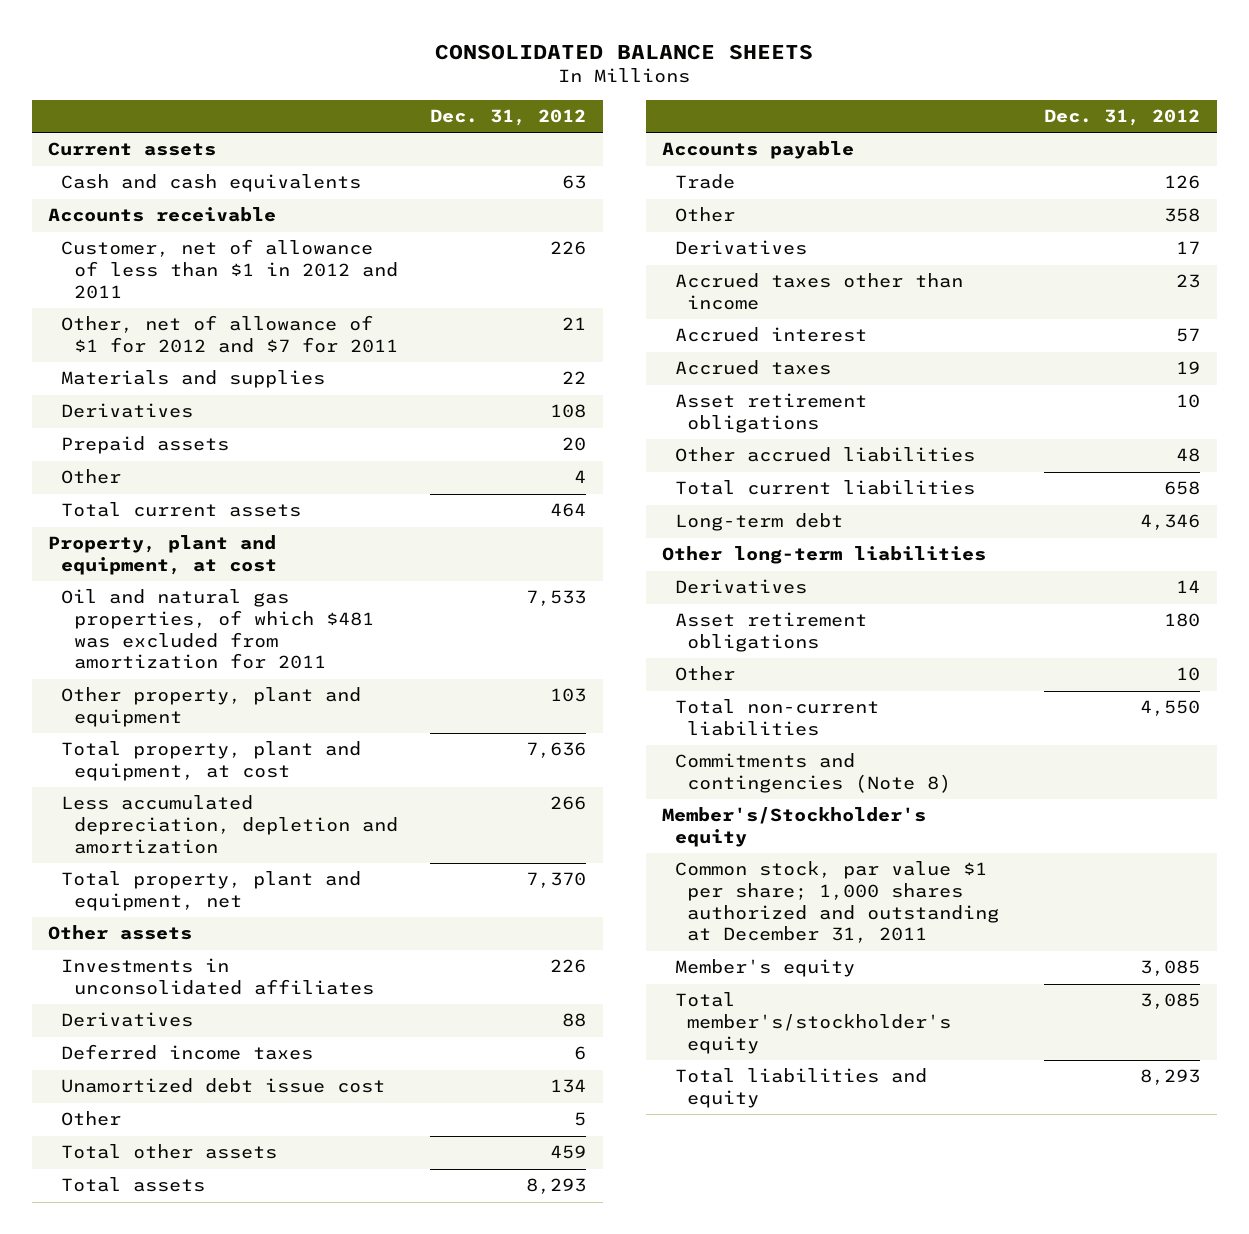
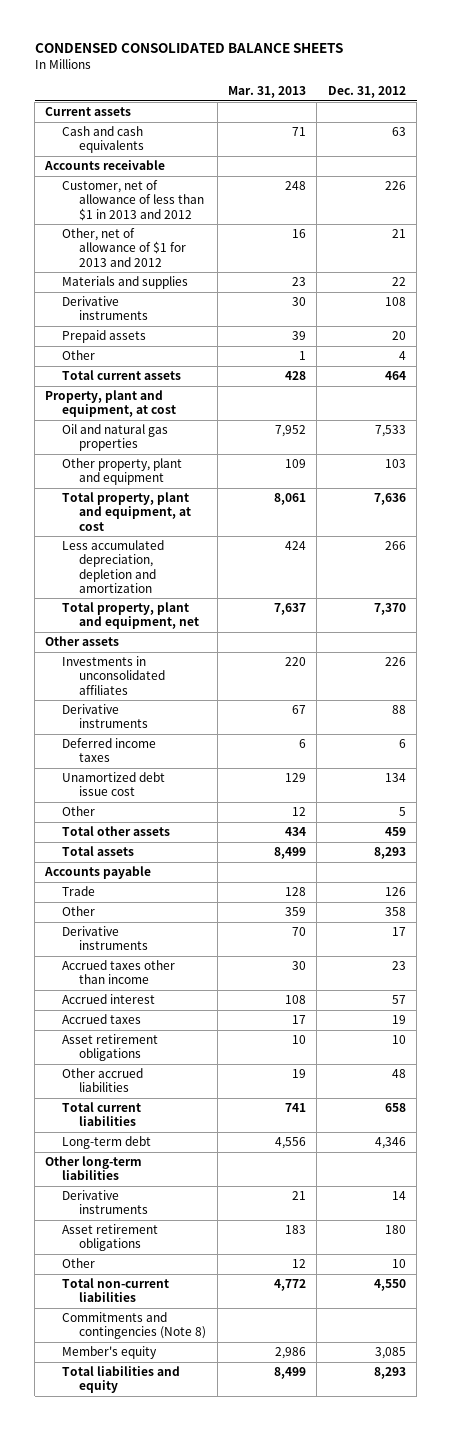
[435,44,814,61] CONSOLIDATED BALANCE SHEETS -> [34,42,343,53] CONDENSED CONSOLIDATED BALANCE SHEETS
none -> [228,86,307,99] Mar. 31, 2013
[60,239,398,299] Customer, net of allowance of less than $1 in 2012 and 2011 -> [62,180,205,221] Customer, net of allowance of less than $1 in 2013 and 2012
[60,315,398,354] Other, net of allowance of $1 for 2012 and $7 for 2011 -> [62,228,187,267] Other, net of allowance of $1 for 2013 and 2012
[60,403,193,419] Derivatives -> [62,296,149,321] Derivative instruments
[60,589,374,670] Oil and natural gas properties, of which $481 was excluded from amortization for 2011 -> [62,424,169,452] Oil and natural gas properties
[60,1012,193,1028] Derivatives -> [62,704,149,729] Derivative instruments
[674,240,807,256] Derivatives -> [62,926,149,951] Derivative instruments
[674,579,807,595] Derivatives -> [62,1190,149,1215] Derivative instruments
[662,807,927,848] Member's/Stockholder's equity -> none
[674,861,1000,944] Common stock, par value $1 per share; 1,000 shares authorized and outstanding at December 31, 2011 -> none
[674,992,952,1054] Total member's/stockholder's equity -> none

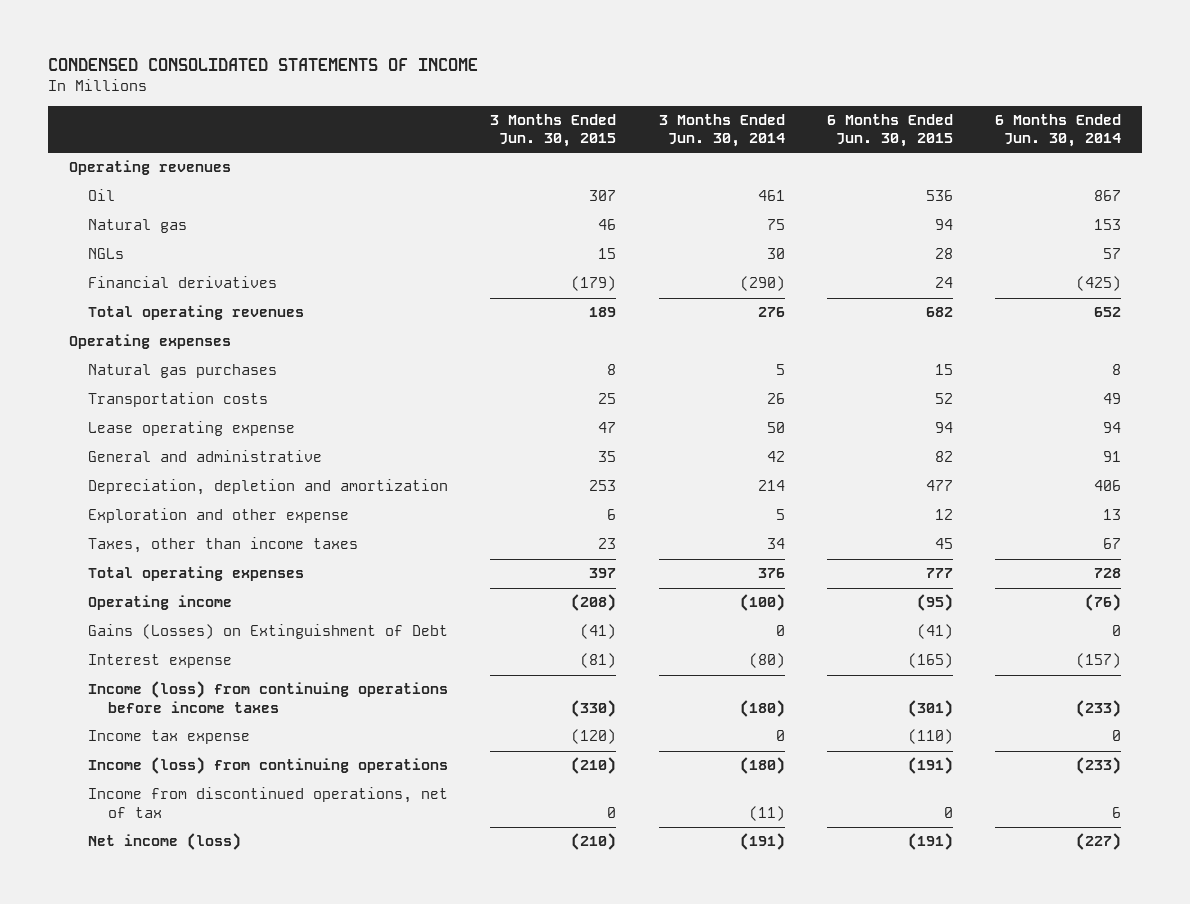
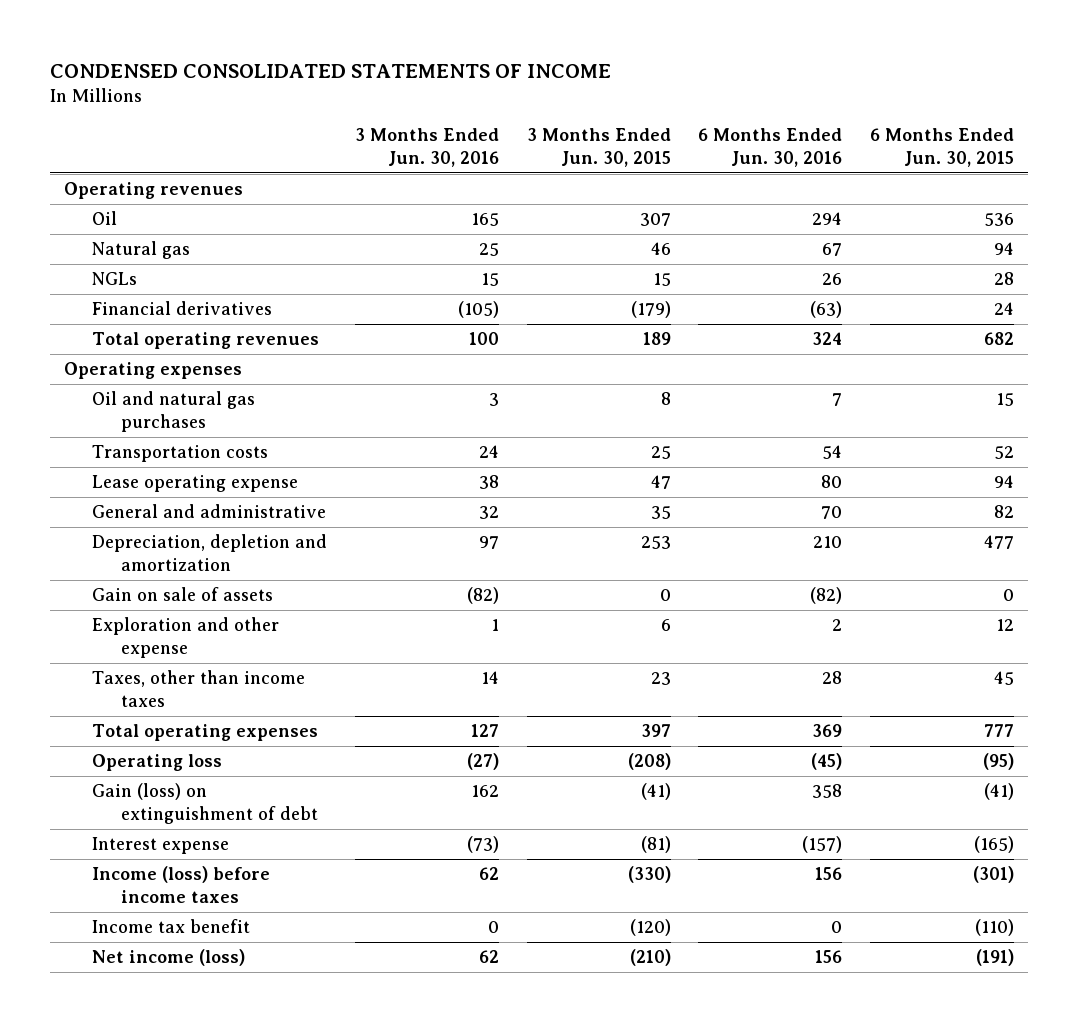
[658,114,785,148] 3 Months Ended Jun. 30, 2014 -> none
[994,114,1121,148] 6 Months Ended Jun. 30, 2014 -> none
none -> [355,128,500,167] 3 Months Ended Jun. 30, 2016
none -> [698,128,843,167] 6 Months Ended Jun. 30, 2016
[88,364,278,379] Natural gas purchases -> [92,391,256,432] Oil and natural gas purchases
none -> [92,587,274,602] Gain on sale of assets
[88,595,233,611] Operating income -> [92,754,223,772] Operating loss
[88,624,449,640] Gains (Losses) on Extinguishment of Debt -> [92,783,318,824] Gain (loss) on extinguishment of debt
[88,757,449,775] Income (loss) from continuing operations -> none
[88,787,449,818] Income from discontinued operations, net of tax -> none
[88,681,449,713] Income (loss) from continuing operations before income taxes -> [92,866,271,903] Income (loss) before income taxes
[88,730,251,745] Income tax expense -> [92,919,251,934] Income tax benefit

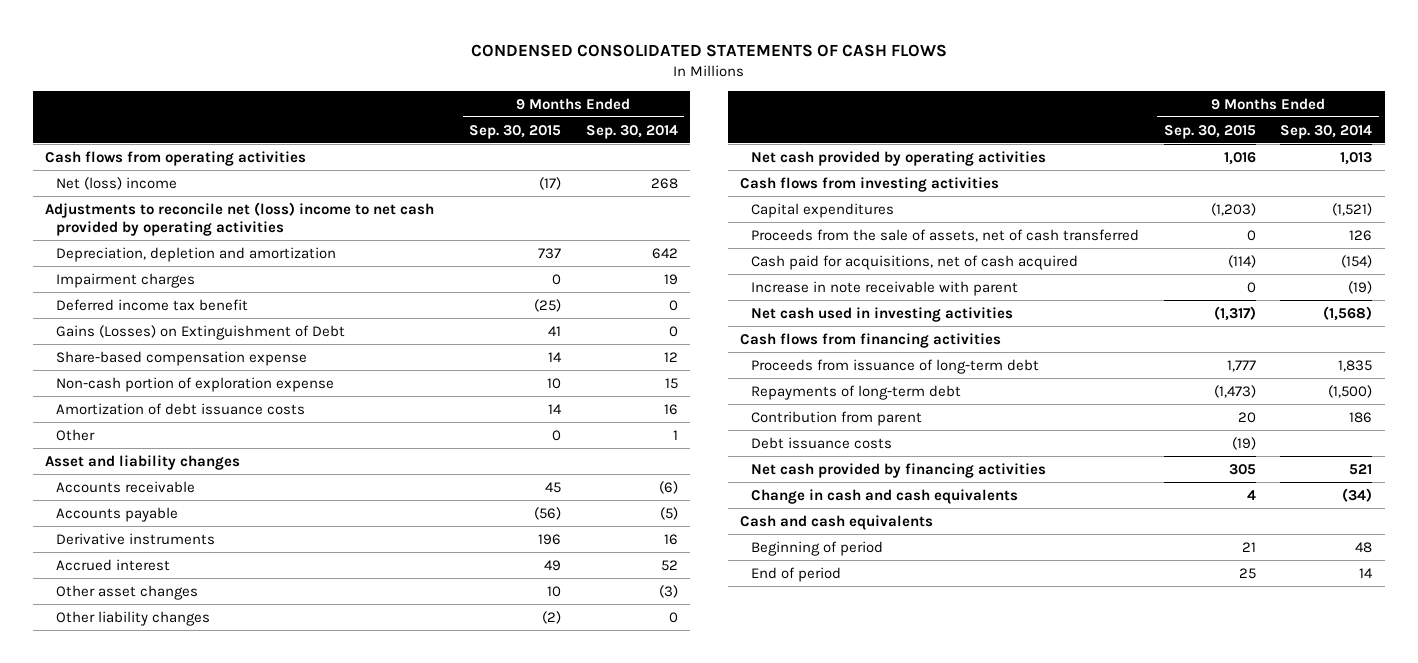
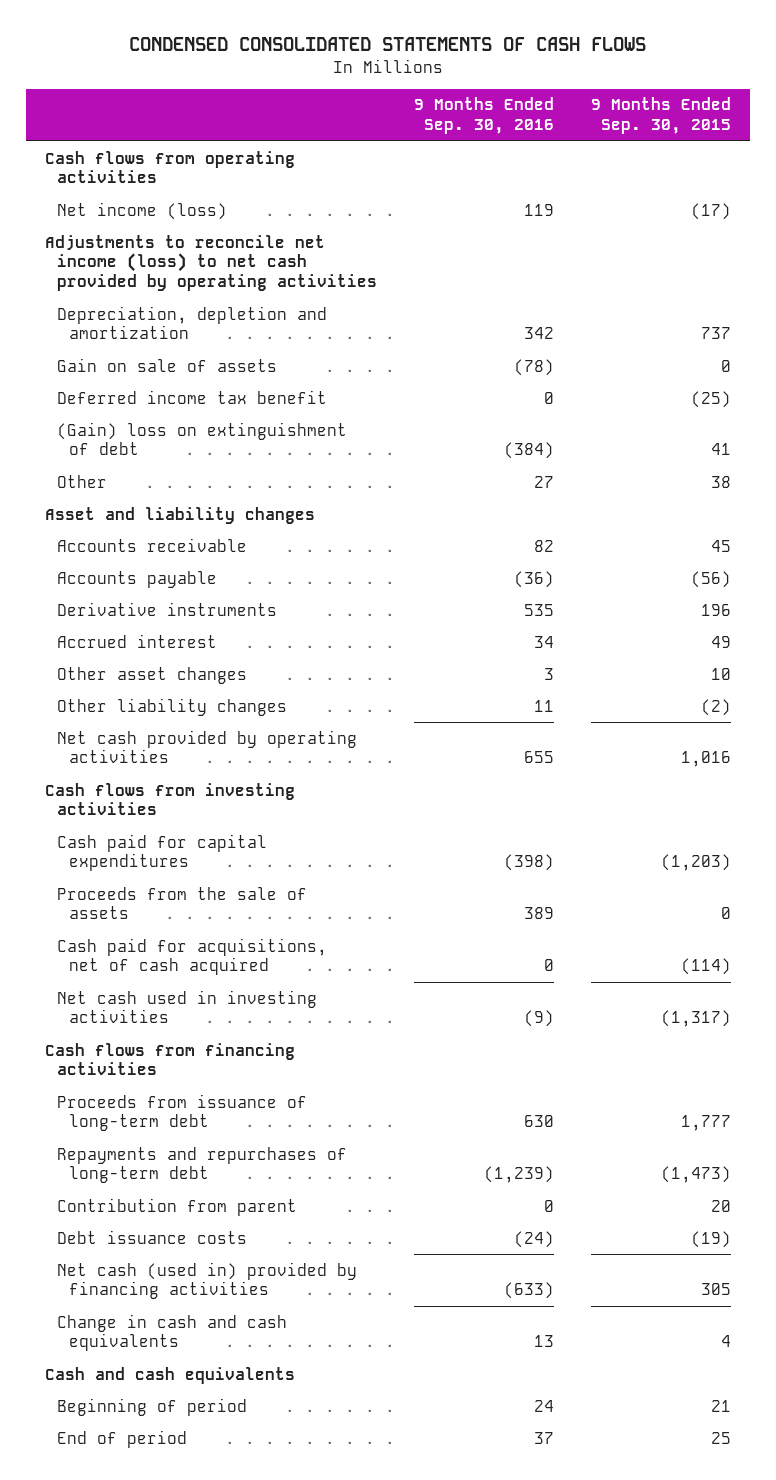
[585,124,678,139] Sep. 30, 2014 -> none
none -> [414,97,555,135] 9 Months Ended Sep. 30, 2016
[55,176,177,190] Net (loss) income -> [56,201,227,220] Net income (loss)
[45,201,435,237] Adjustments to reconcile net (loss) income to net cash provided by operating activities -> [44,234,377,292] Adjustments to reconcile net income (loss) to net cash provided by operating activities
[55,272,195,288] Impairment charges -> none
none -> [56,357,277,372] Gain on sale of assets
[55,350,307,366] Share-based compensation expense -> none
[55,376,334,392] Non-cash portion of exploration expense -> none
[55,402,305,415] Amortization of debt issuance costs -> none
[55,324,345,340] Gains (Losses) on Extinguishment of Debt -> [56,421,347,456] (Gain) loss on extinguishment of debt
[551,429,561,441] 0 -> [711,475,732,488] 38
[750,202,894,218] Capital expenditures -> [56,833,267,872] Cash paid for capital expenditures
[750,228,1139,242] Proceeds from the sale of assets, net of cash transferred -> [56,886,307,920] Proceeds from the sale of assets
[750,280,1018,296] Increase in note receivable with parent -> none
[750,384,961,400] Repayments of long-term debt -> [56,1146,347,1184] Repayments and repurchases of long-term debt
[750,462,1046,478] Net cash provided by financing activities -> [56,1261,357,1300] Net cash (used in) provided by financing activities

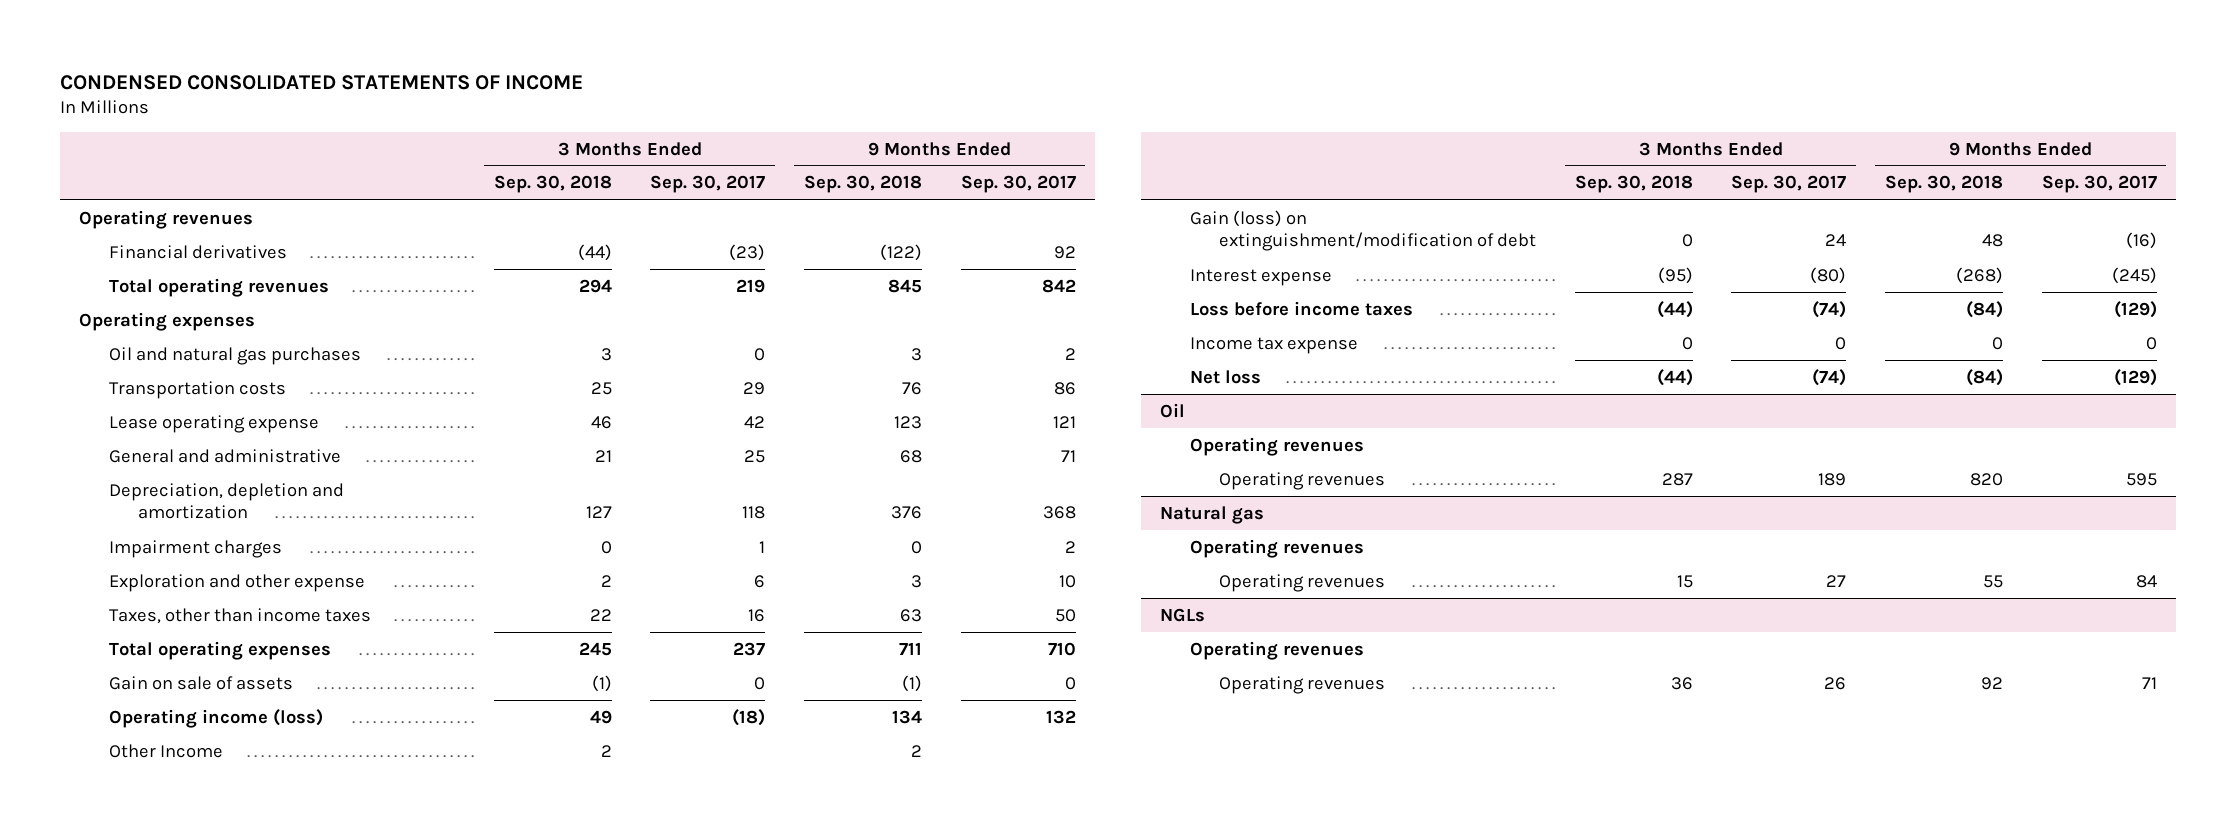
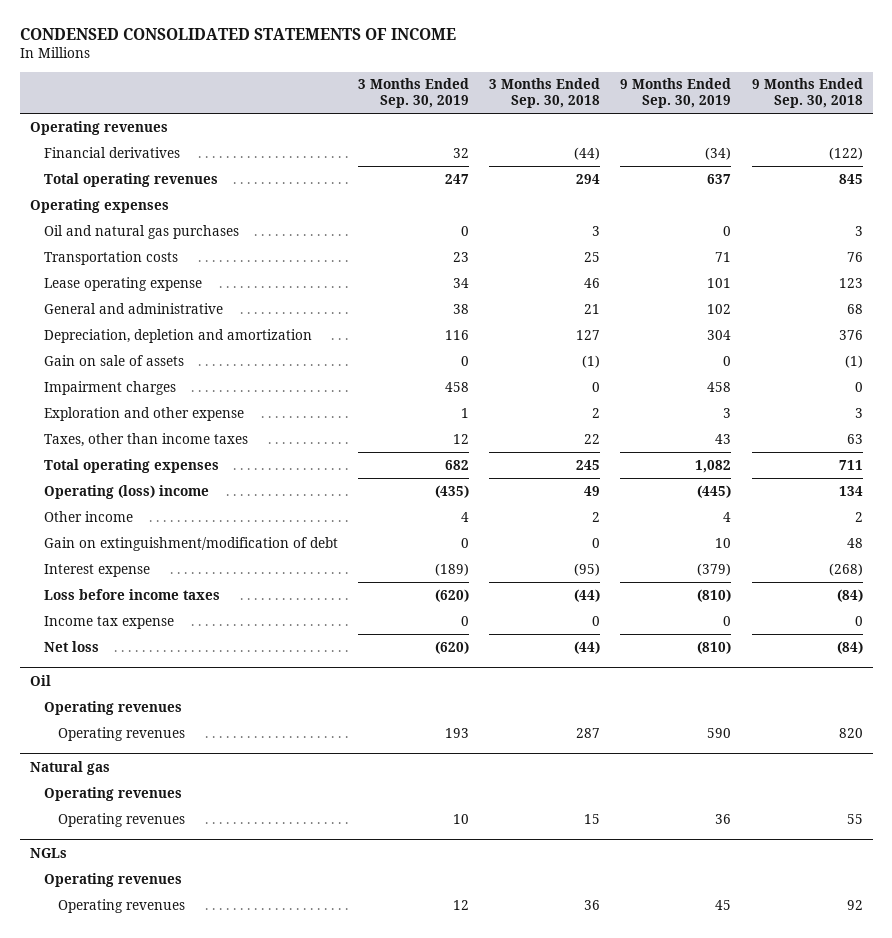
[650,175,766,194] Sep. 30, 2017 -> none
[960,175,1076,194] Sep. 30, 2017 -> none
none -> [358,78,470,108] 3 Months Ended Sep. 30, 2019
none -> [620,78,732,108] 9 Months Ended Sep. 30, 2019
[108,675,293,690] Gain on sale of assets -> [43,354,184,366] Gain on sale of assets
[108,708,323,728] Operating income (loss) -> [43,484,209,499] Operating (loss) income
[108,743,223,758] Other Income -> [43,510,133,522] Other income
[1189,209,1537,252] Gain (loss) on extinguishment/modification of debt -> [43,536,338,551] Gain on extinguishment/modification of debt

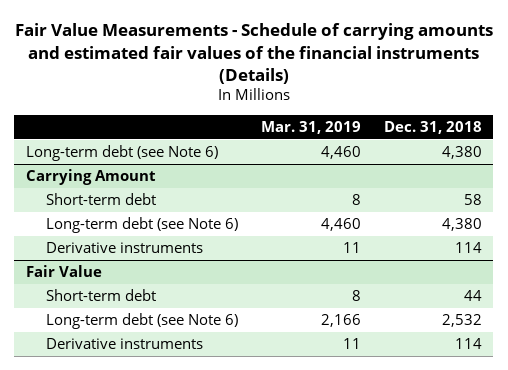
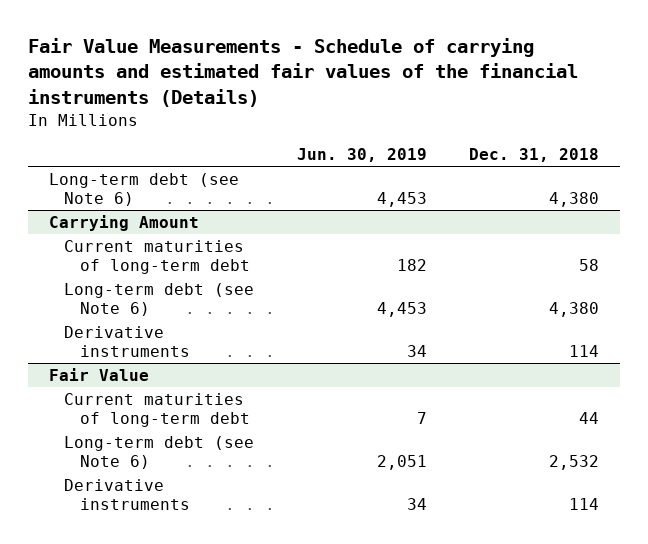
[260,120,361,134] Mar. 31, 2019 -> none
none -> [296,147,427,162] Jun. 30, 2019
[45,193,156,206] Short-term debt -> [64,240,250,275] Current maturities of long-term debt
[45,289,156,302] Short-term debt -> [64,393,250,428] Current maturities of long-term debt

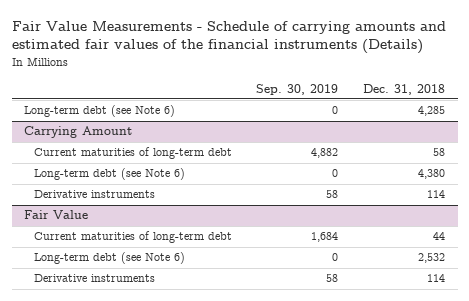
[296,147,427,162] Jun. 30, 2019 -> none
none -> [256,83,339,95] Sep. 30, 2019
[548,192,599,208] 4,380 -> [418,106,446,117] 4,285

